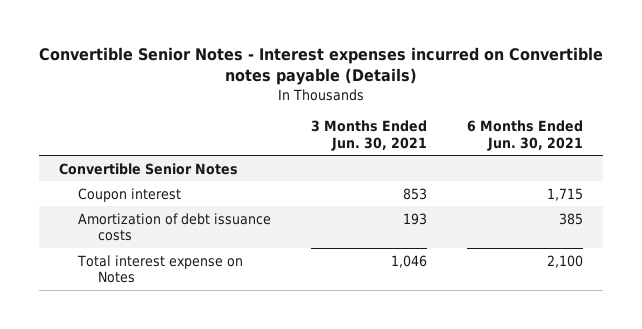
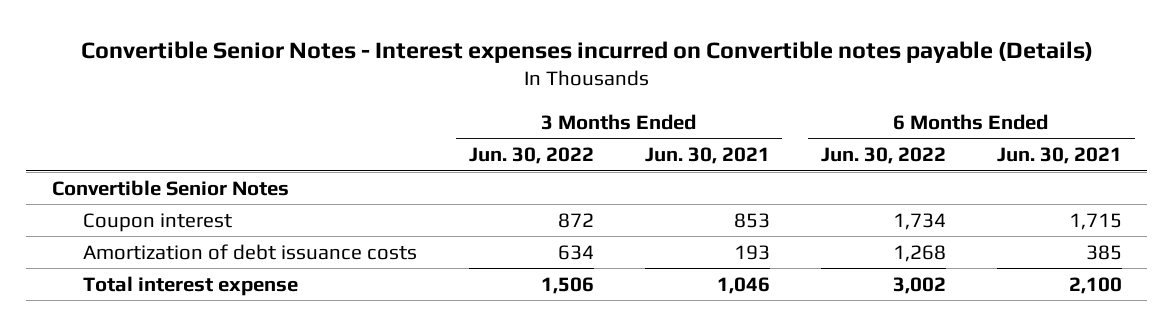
none -> [468,146,594,164] Jun. 30, 2022
none -> [820,146,946,164] Jun. 30, 2022
[77,254,244,284] Total interest expense on Notes -> [83,275,299,296] Total interest expense

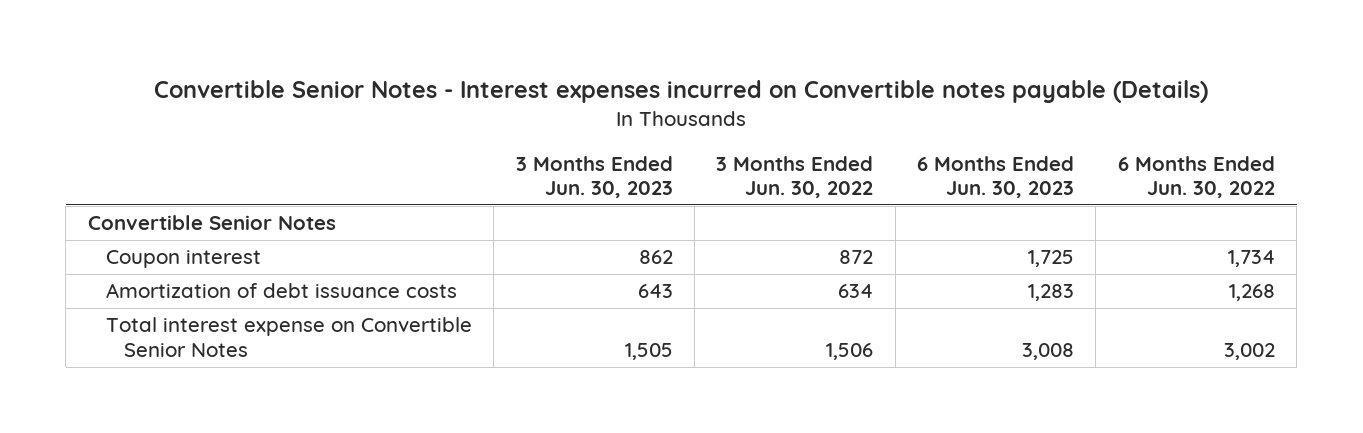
[644,146,770,164] Jun. 30, 2021 -> none
[996,146,1122,164] Jun. 30, 2021 -> none
none -> [515,155,673,199] 3 Months Ended Jun. 30, 2023
none -> [917,155,1075,199] 6 Months Ended Jun. 30, 2023
[83,275,299,296] Total interest expense -> [105,317,472,357] Total interest expense on Convertible Senior Notes

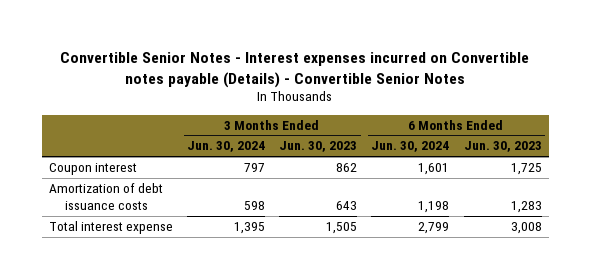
[154,79,1209,103] Convertible Senior Notes - Interest expenses incurred on Convertible notes payable (Details) -> [60,51,530,88] Convertible Senior Notes - Interest expenses incurred on Convertible notes payable (Details) - Convertible Senior Notes
[716,155,874,199] 3 Months Ended Jun. 30, 2022 -> none
[1117,155,1275,199] 6 Months Ended Jun. 30, 2022 -> none
none -> [187,141,266,153] Jun. 30, 2024
none -> [371,141,450,153] Jun. 30, 2024
[87,215,336,231] Convertible Senior Notes -> none
[105,317,472,357] Total interest expense on Convertible Senior Notes -> [49,221,174,235] Total interest expense

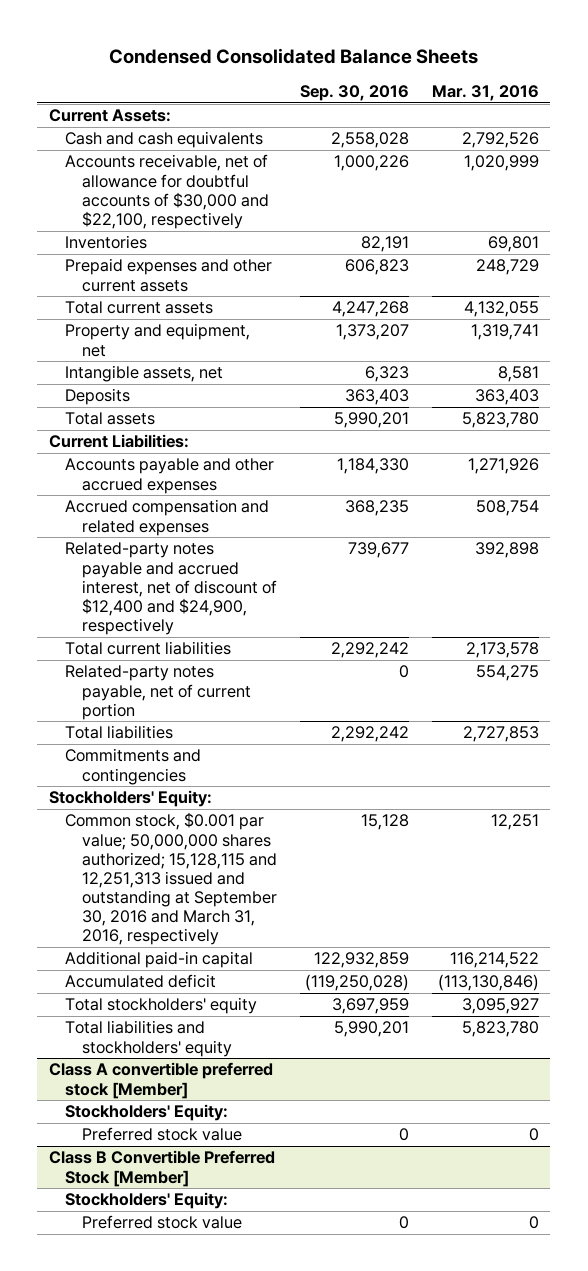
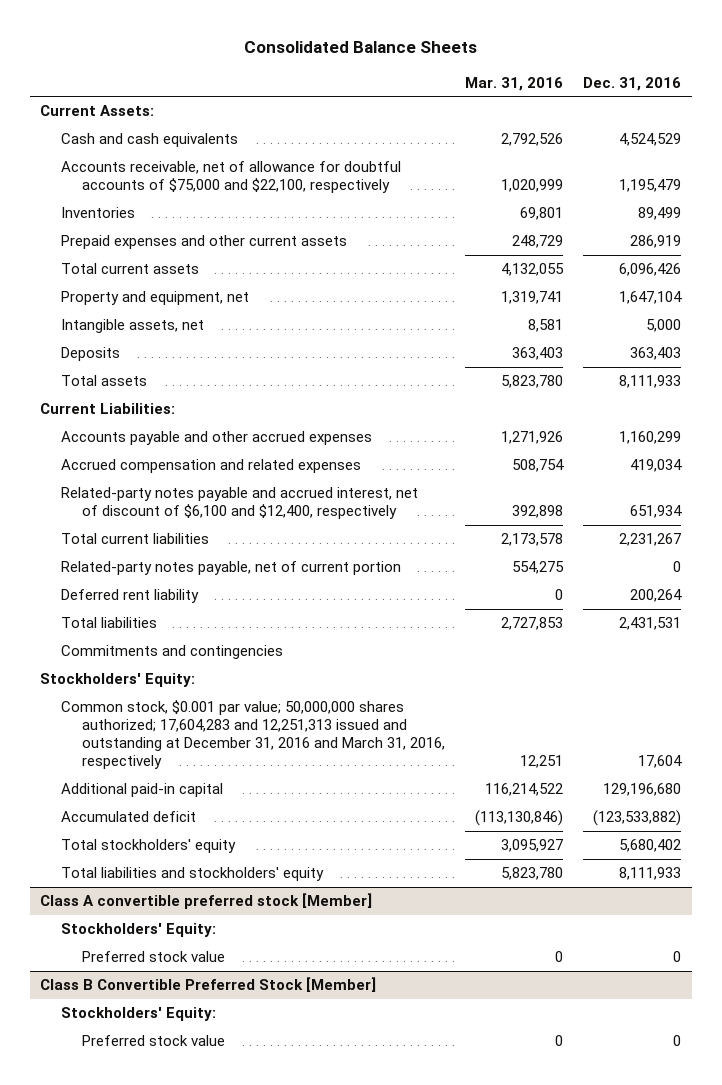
[108,48,478,65] Condensed Consolidated Balance Sheets -> [243,41,477,54] Consolidated Balance Sheets
[299,85,409,102] Sep. 30, 2016 -> none
none -> [583,76,682,91] Dec. 31, 2016
[65,154,269,229] Accounts receivable, net of allowance for doubtful accounts of $30,000 and $22,100, respectively -> [61,161,402,194] Accounts receivable, net of allowance for doubtful accounts of $75,000 and $22,100, respectively
[65,542,277,635] Related-party notes payable and accrued interest, net of discount of $12,400 and $24,900, respectively -> [61,487,419,520] Related-party notes payable and accrued interest, net of discount of $6,100 and $12,400, respectively
none -> [61,589,200,604] Deferred rent liability
[65,812,277,946] Common stock, $0.001 par value; 50,000,000 shares authorized; 15,128,115 and 12,251,313 issued and outstanding at September 30, 2016 and March 31, 2016, respectively -> [61,700,445,770] Common stock, $0.001 par value; 50,000,000 shares authorized; 17,604,283 and 12,251,313 issued and outstanding at December 31, 2016 and March 31, 2016, respectively

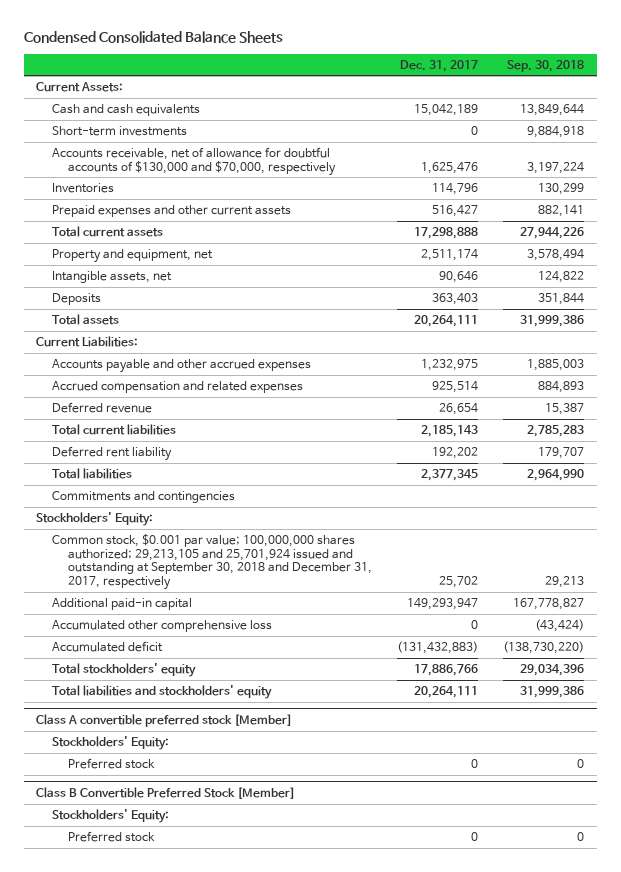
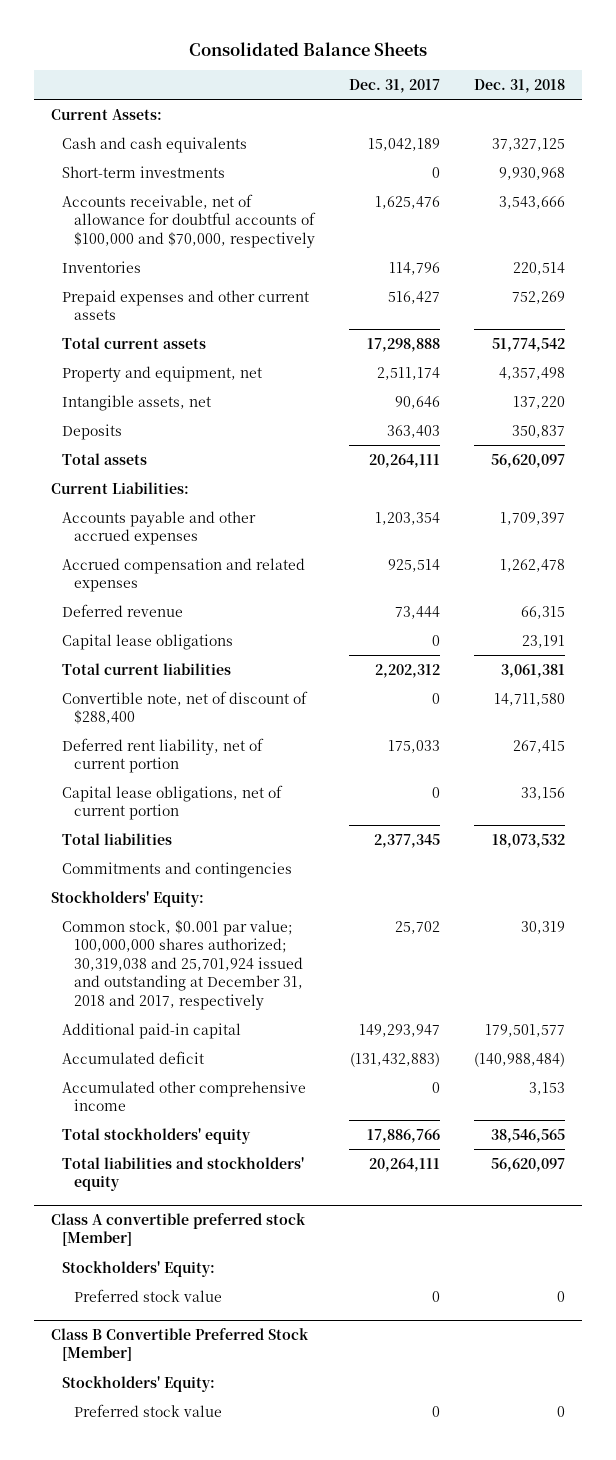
[23,30,283,43] Condensed Consolidated Balance Sheets -> [188,41,427,56] Consolidated Balance Sheets
[507,59,585,72] Sep. 30, 2018 -> none
none -> [473,78,565,93] Dec. 31, 2018
[52,147,337,176] Accounts receivable, net of allowance for doubtful accounts of $130,000 and $70,000, respectively -> [62,193,316,248] Accounts receivable, net of allowance for doubtful accounts of $100,000 and $70,000, respectively
[421,359,479,372] 1,232,975 -> [374,511,440,525] 1,203,354
[439,403,479,416] 26,654 -> [394,605,440,619] 73,444
none -> [62,633,234,650] Capital lease obligations
[421,425,479,438] 2,185,143 -> [374,663,440,678] 2,202,312
none -> [62,690,309,725] Convertible note, net of discount of $288,400
[52,446,173,462] Deferred rent liability -> [62,737,265,774] Deferred rent liability, net of current portion
[432,447,479,460] 192,202 -> [387,739,440,753] 175,033
none -> [62,784,284,821] Capital lease obligations, net of current portion
[52,534,373,590] Common stock, $0.001 par value; 100,000,000 shares authorized; 29,213,105 and 25,701,924 issued and outstanding at September 30, 2018 and December 31, 2017, respectively -> [62,919,303,1010] Common stock, $0.001 par value; 100,000,000 shares authorized; 30,319,038 and 25,701,924 issued and outstanding at December 31, 2018 and 2017, respectively
[52,620,273,633] Accumulated other comprehensive loss -> none
none -> [62,1080,307,1112] Accumulated other comprehensive income
[68,758,156,770] Preferred stock -> [73,1288,222,1302] Preferred stock value
[68,831,156,843] Preferred stock -> [73,1403,222,1417] Preferred stock value

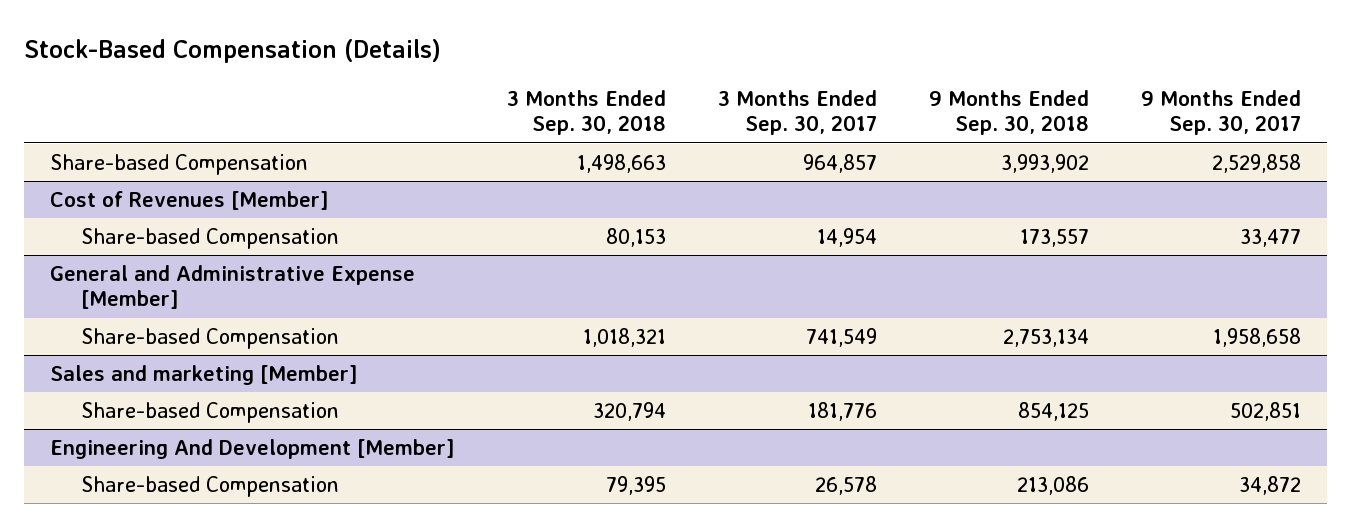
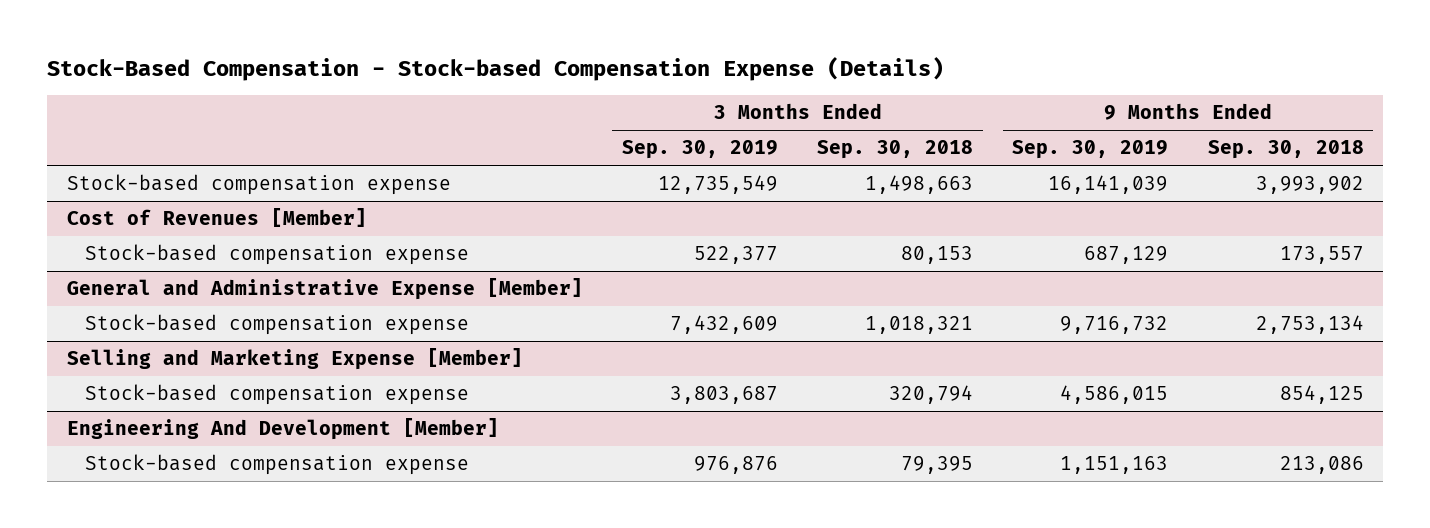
[24,39,442,64] Stock-Based Compensation (Details) -> [47,57,945,82] Stock-Based Compensation - Stock-based Compensation Expense (Details)
[717,89,877,136] 3 Months Ended Sep. 30, 2017 -> none
[1140,89,1301,136] 9 Months Ended Sep. 30, 2017 -> none
none -> [621,140,778,160] Sep. 30, 2019
none -> [1012,140,1169,160] Sep. 30, 2019
[50,154,309,176] Share-based Compensation -> [66,174,451,196] Stock-based compensation expense
[81,228,340,250] Share-based Compensation -> [85,244,470,266] Stock-based compensation expense
[81,328,340,350] Share-based Compensation -> [85,314,470,336] Stock-based compensation expense
[50,365,359,386] Sales and marketing [Member] -> [66,348,523,371] Selling and Marketing Expense [Member]
[81,402,340,424] Share-based Compensation -> [85,384,470,406] Stock-based compensation expense
[81,476,340,498] Share-based Compensation -> [85,454,470,476] Stock-based compensation expense

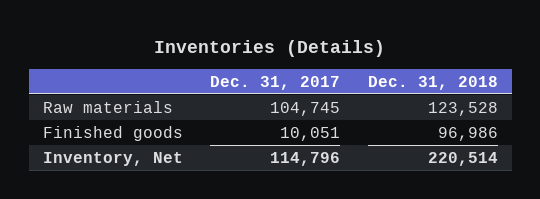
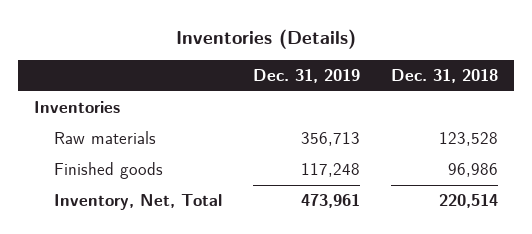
[210,75,341,90] Dec. 31, 2017 -> none
none -> [252,69,360,84] Dec. 31, 2019
none -> [33,101,120,114] Inventories
[42,151,183,166] Inventory, Net -> [53,194,222,211] Inventory, Net, Total

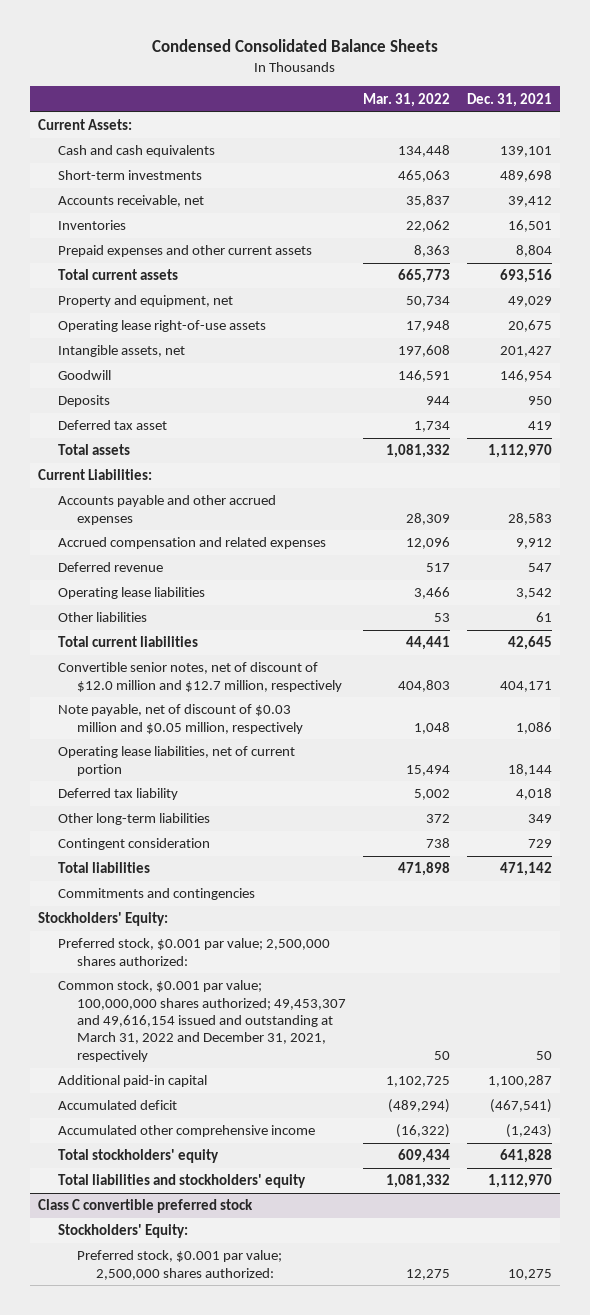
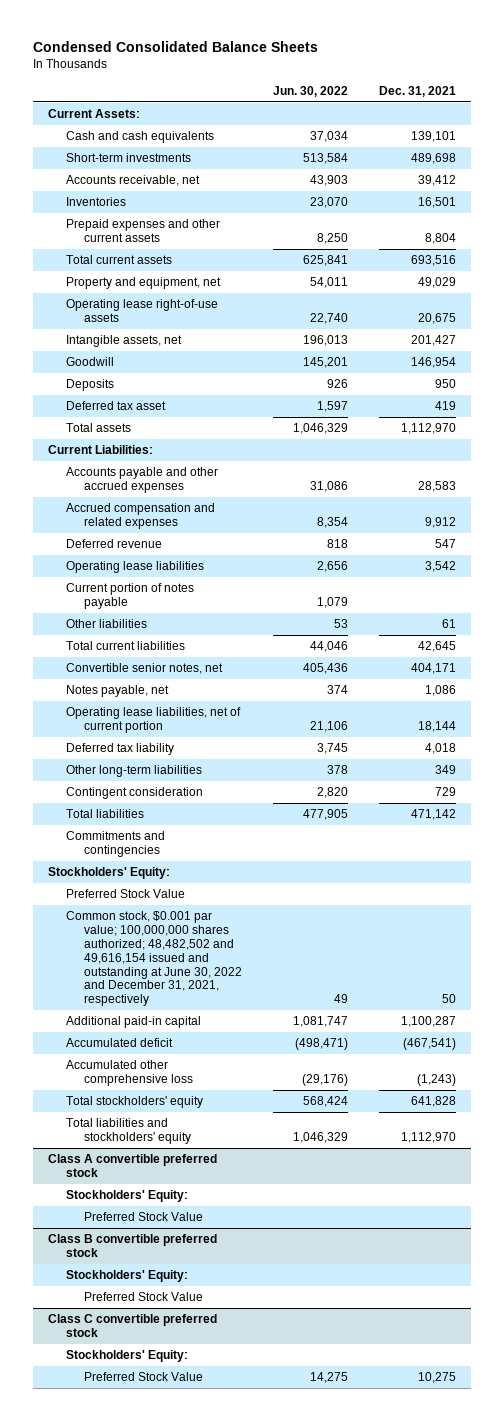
[362,92,450,107] Mar. 31, 2022 -> none
none -> [272,85,348,97] Jun. 30, 2022
none -> [66,583,195,609] Current portion of notes payable
[57,662,342,692] Convertible senior notes, net of discount of $12.0 million and $12.7 million, respectively -> [66,663,224,675] Convertible senior notes, net
[57,704,303,734] Note payable, net of discount of $0.03 million and $0.05 million, respectively -> [66,685,170,698] Notes payable, net
[57,938,330,966] Preferred stock, $0.001 par value; 2,500,000 shares authorized: -> [66,889,186,899] Preferred Stock Value
[57,980,346,1062] Common stock, $0.001 par value; 100,000,000 shares authorized; 49,453,307 and 49,616,154 issued and outstanding at March 31, 2022 and December 31, 2021, respectively -> [66,911,242,1007] Common stock, $0.001 par value; 100,000,000 shares authorized; 48,482,502 and 49,616,154 issued and outstanding at June 30, 2022 and December 31, 2021, respectively
[57,1125,315,1138] Accumulated other comprehensive income -> [66,1060,193,1086] Accumulated other comprehensive loss
none -> [48,1154,218,1177] Class A convertible preferred stock
none -> [66,1190,189,1203] Stockholders' Equity:
none -> [83,1212,203,1222] Preferred Stock Value
none -> [48,1234,218,1257] Class B convertible preferred stock
none -> [66,1270,189,1283] Stockholders' Equity:
none -> [83,1292,203,1302] Preferred Stock Value
[76,1250,282,1280] Preferred stock, $0.001 par value; 2,500,000 shares authorized: -> [83,1372,203,1382] Preferred Stock Value

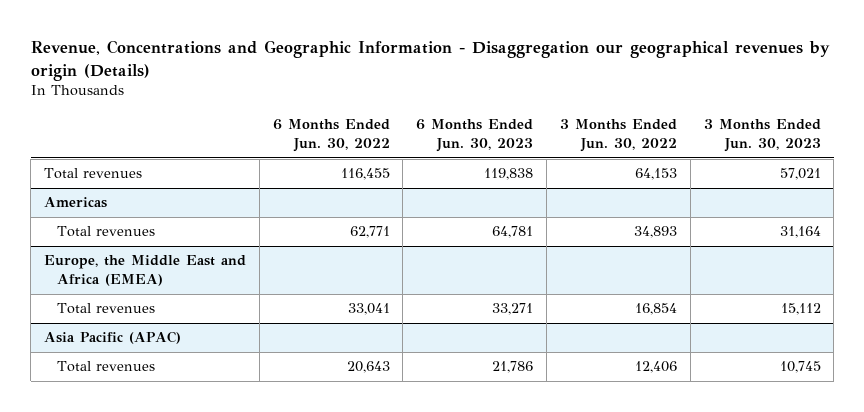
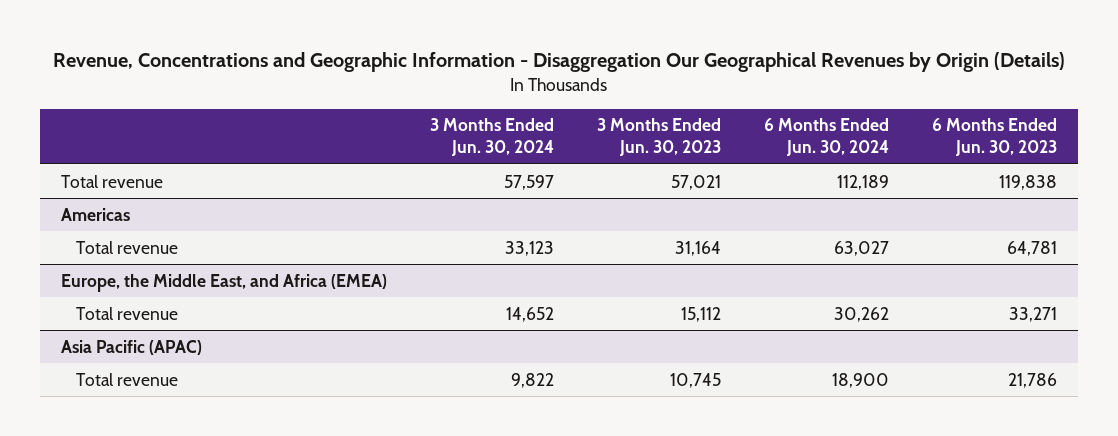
[30,40,830,81] Revenue, Concentrations and Geographic Information - Disaggregation our geographical revenues by origin (Details) -> [53,52,1066,73] Revenue, Concentrations and Geographic Information - Disaggregation Our Geographical Revenues by Origin (Details)
[272,119,390,153] 6 Months Ended Jun. 30, 2022 -> none
[559,119,677,153] 3 Months Ended Jun. 30, 2022 -> none
none -> [430,118,555,157] 3 Months Ended Jun. 30, 2024
none -> [764,118,890,157] 6 Months Ended Jun. 30, 2024
[43,168,142,180] Total revenues -> [61,174,164,188] Total revenue
[56,226,155,238] Total revenues -> [75,240,178,254] Total revenue
[43,255,246,287] Europe, the Middle East and Africa (EMEA) -> [61,273,388,292] Europe, the Middle East, and Africa (EMEA)
[56,303,155,315] Total revenues -> [75,306,178,320] Total revenue
[56,361,155,373] Total revenues -> [75,372,178,386] Total revenue

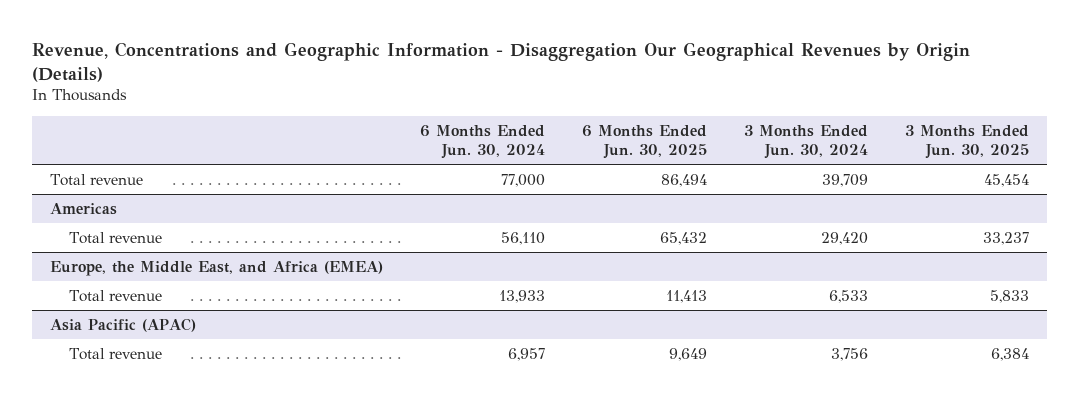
[597,118,722,157] 3 Months Ended Jun. 30, 2023 -> none
[931,118,1057,157] 6 Months Ended Jun. 30, 2023 -> none
none -> [581,124,707,160] 6 Months Ended Jun. 30, 2025
none -> [904,124,1029,160] 3 Months Ended Jun. 30, 2025
[504,174,555,190] 57,597 -> [821,173,868,187] 39,709
[837,174,890,190] 112,189 -> [500,173,545,187] 77,000
[505,240,555,256] 33,123 -> [820,231,868,245] 29,420
[834,240,890,256] 63,027 -> [500,231,545,245] 56,110
[506,306,555,322] 14,652 -> [828,289,868,303] 6,533
[834,306,890,322] 30,262 -> [498,289,545,303] 13,933
[511,372,555,388] 9,822 -> [830,347,868,361] 3,756
[832,372,890,388] 18,900 -> [507,347,545,361] 6,957

